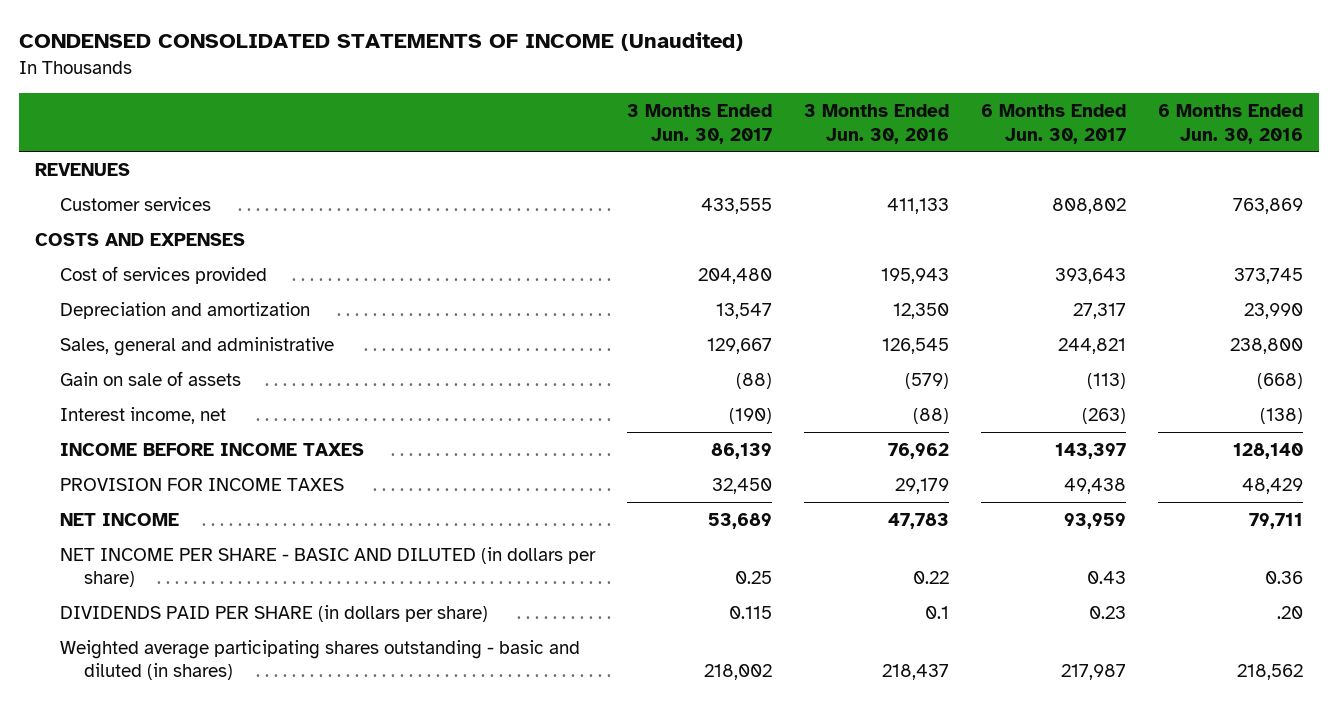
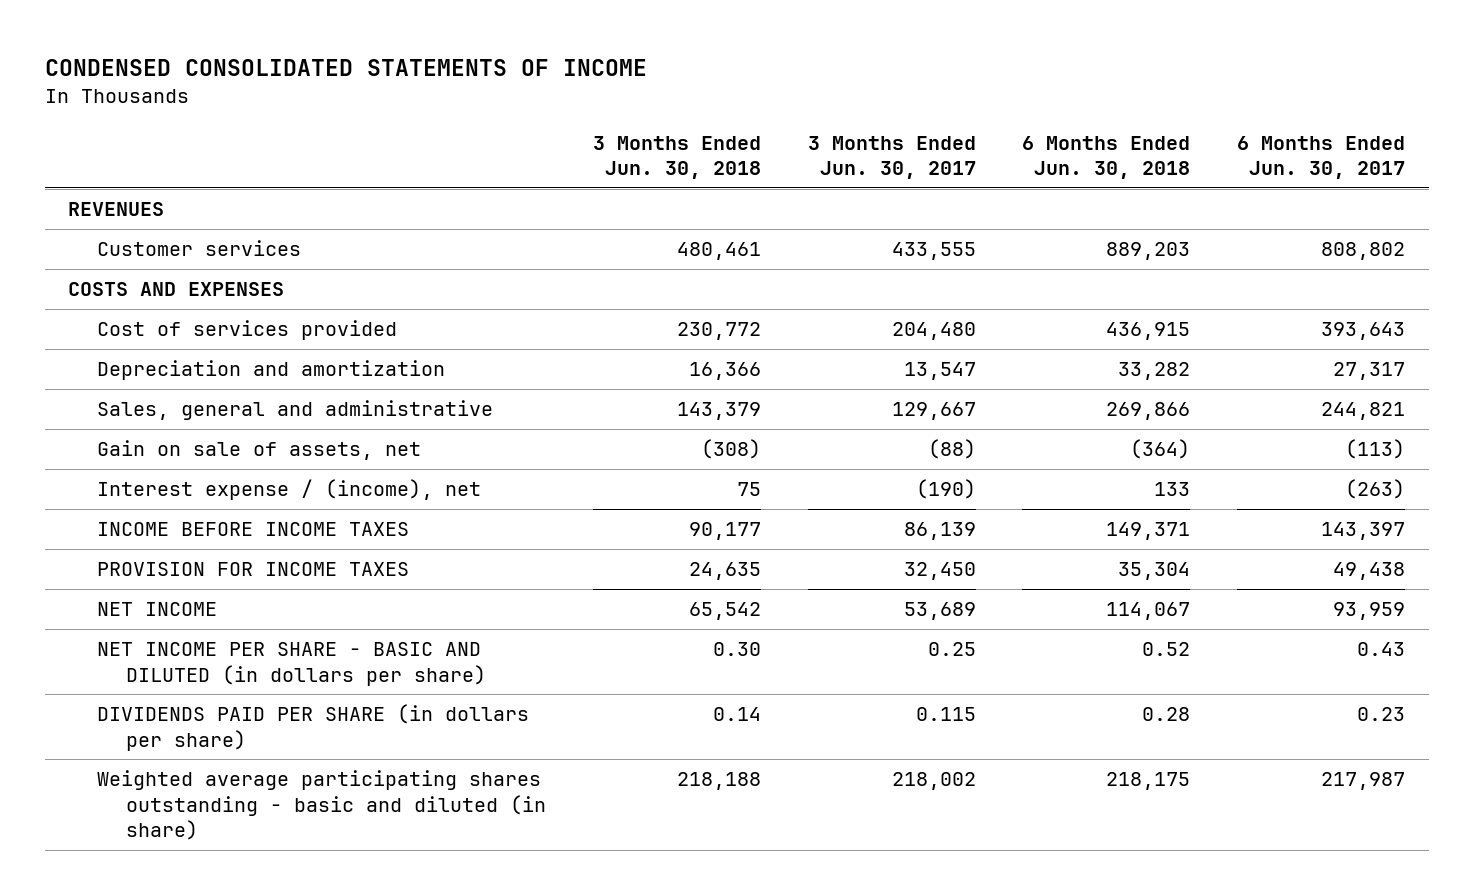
[18,32,743,52] CONDENSED CONSOLIDATED STATEMENTS OF INCOME (Unaudited) -> [44,58,647,76] CONDENSED CONSOLIDATED STATEMENTS OF INCOME
[803,104,949,144] 3 Months Ended Jun. 30, 2016 -> none
[1158,104,1304,144] 6 Months Ended Jun. 30, 2016 -> none
none -> [592,135,761,180] 3 Months Ended Jun. 30, 2018
none -> [1022,135,1191,180] 6 Months Ended Jun. 30, 2018
[59,370,241,386] Gain on sale of assets -> [97,440,422,461] Gain on sale of assets, net
[59,406,226,424] Interest income, net -> [97,479,482,501] Interest expense / (income), net
[59,639,580,681] Weighted average participating shares outstanding - basic and diluted (in shares) -> [97,770,547,841] Weighted average participating shares outstanding - basic and diluted (in share)

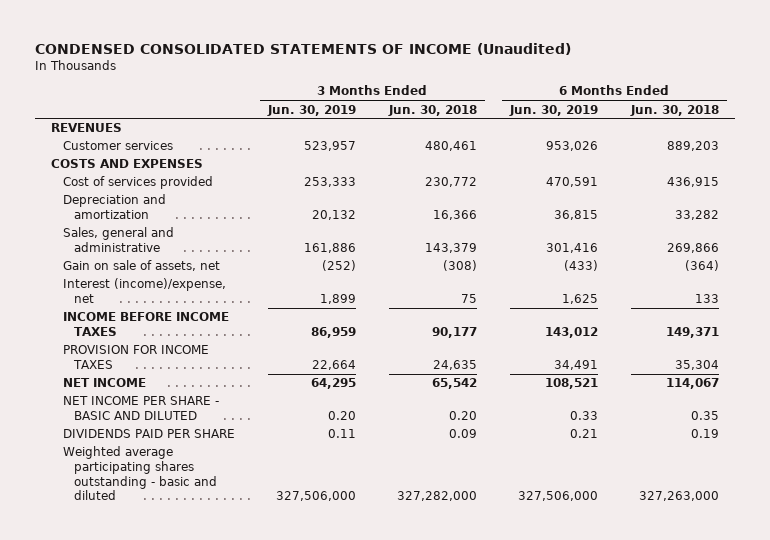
[44,58,647,76] CONDENSED CONSOLIDATED STATEMENTS OF INCOME -> [34,42,571,55] CONDENSED CONSOLIDATED STATEMENTS OF INCOME (Unaudited)
[807,135,976,180] 3 Months Ended Jun. 30, 2017 -> none
[1237,135,1406,180] 6 Months Ended Jun. 30, 2017 -> none
none -> [266,104,356,116] Jun. 30, 2019
none -> [508,104,598,116] Jun. 30, 2019
[97,479,482,501] Interest expense / (income), net -> [62,278,226,304] Interest (income)/expense, net
[97,642,487,686] NET INCOME PER SHARE - BASIC AND DILUTED (in dollars per share) -> [62,396,219,421] NET INCOME PER SHARE - BASIC AND DILUTED
[712,642,761,657] 0.30 -> [448,411,477,421] 0.20
[1142,642,1191,657] 0.52 -> [690,411,719,421] 0.35
[97,704,530,751] DIVIDENDS PAID PER SHARE (in dollars per share) -> [62,429,235,439] DIVIDENDS PAID PER SHARE
[712,707,761,722] 0.14 -> [448,429,477,439] 0.09
[1142,707,1191,722] 0.28 -> [690,429,719,439] 0.19
[97,770,547,841] Weighted average participating shares outstanding - basic and diluted (in share) -> [62,446,218,501] Weighted average participating shares outstanding - basic and diluted
[676,772,761,791] 218,188 -> [396,491,477,502] 327,282,000
[1106,772,1191,791] 218,175 -> [638,491,719,502] 327,263,000

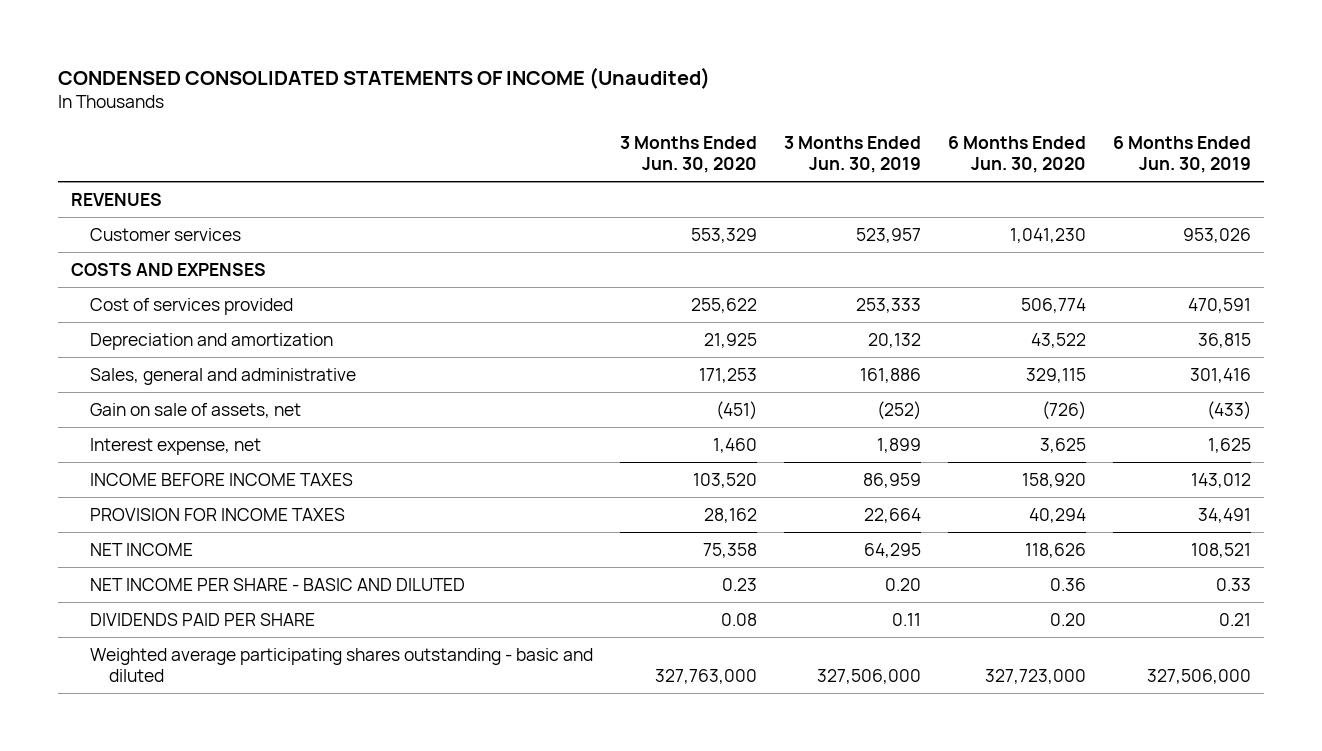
[387,104,477,116] Jun. 30, 2018 -> none
[629,104,719,116] Jun. 30, 2018 -> none
none -> [619,136,757,174] 3 Months Ended Jun. 30, 2020
none -> [947,136,1086,174] 6 Months Ended Jun. 30, 2020
[62,278,226,304] Interest (income)/expense, net -> [89,437,261,455] Interest expense, net

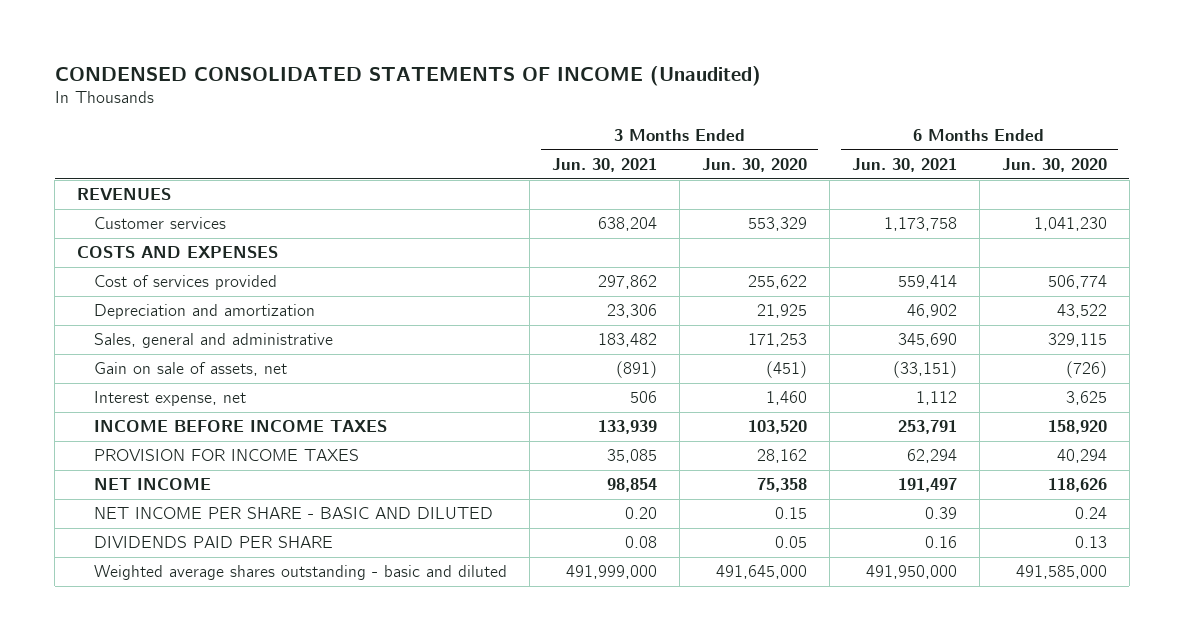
[783,136,921,174] 3 Months Ended Jun. 30, 2019 -> none
[1112,136,1251,174] 6 Months Ended Jun. 30, 2019 -> none
none -> [552,157,658,172] Jun. 30, 2021
none -> [852,157,958,172] Jun. 30, 2021
[721,577,757,591] 0.23 -> [775,507,808,520] 0.15
[1049,577,1086,591] 0.36 -> [1074,507,1107,520] 0.24
[720,612,757,626] 0.08 -> [775,536,808,549] 0.05
[1049,612,1086,626] 0.20 -> [1074,536,1107,549] 0.13
[89,647,593,682] Weighted average participating shares outstanding - basic and diluted -> [94,565,508,581] Weighted average shares outstanding - basic and diluted
[654,668,757,684] 327,763,000 -> [716,565,808,580] 491,645,000
[984,668,1086,684] 327,723,000 -> [1015,565,1107,580] 491,585,000

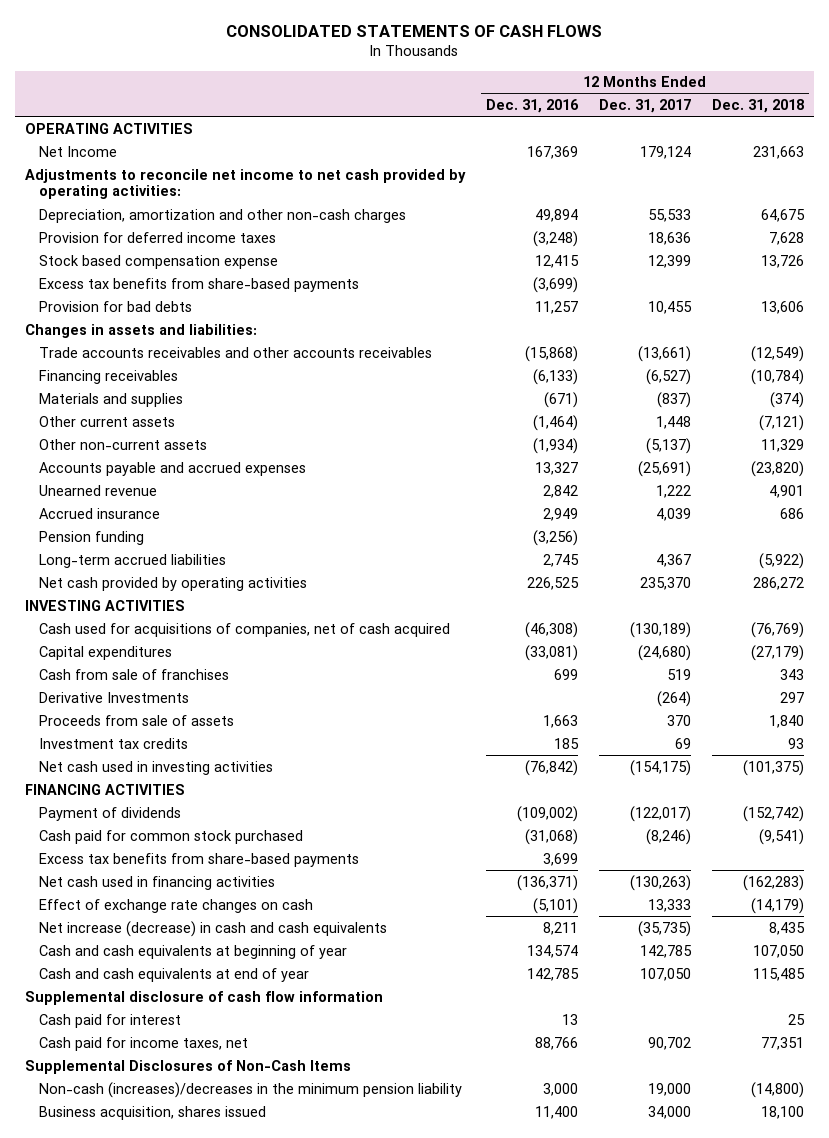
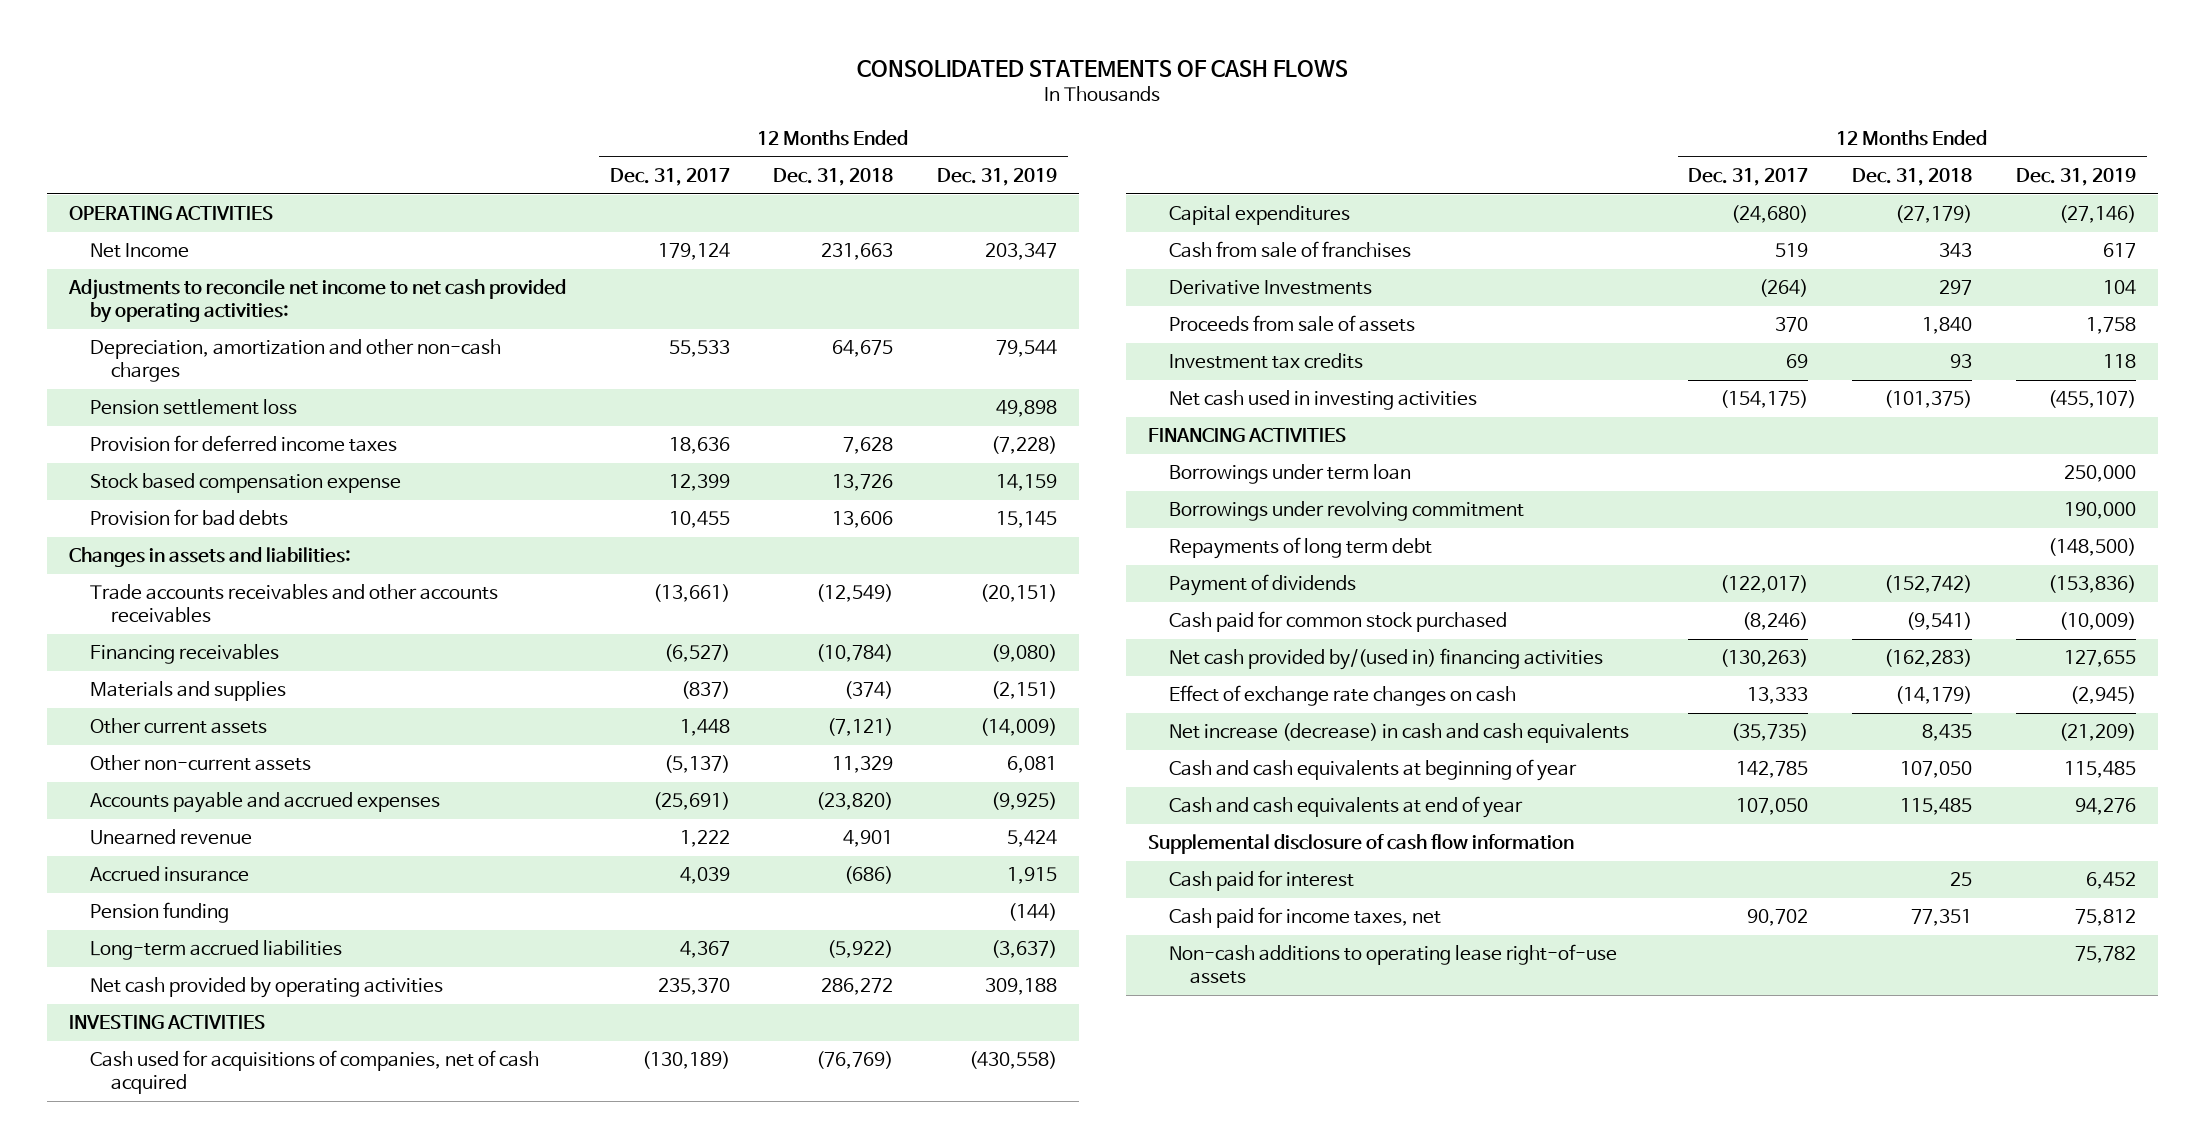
[485,99,579,114] Dec. 31, 2016 -> none
none -> [937,167,1058,186] Dec. 31, 2019
none -> [89,399,297,416] Pension settlement loss
[38,277,359,292] Excess tax benefits from share-based payments -> none
[779,507,804,519] 686 -> [844,866,894,885] (686)
none -> [1168,464,1411,485] Borrowings under term loan
none -> [1168,501,1524,522] Borrowings under revolving commitment
none -> [1168,537,1432,560] Repayments of long term debt
[38,852,359,867] Excess tax benefits from share-based payments -> none
[38,875,275,890] Net cash used in financing activities -> [1168,648,1603,671] Net cash provided by/(used in) financing activities
[24,1059,351,1074] Supplemental Disclosures of Non-Cash Items -> none
[38,1081,462,1098] Non-cash (increases)/decreases in the minimum pension liability -> none
[38,1105,266,1120] Business acquisition, shares issued -> none
none -> [1168,944,1617,984] Non-cash additions to operating lease right-of-use assets

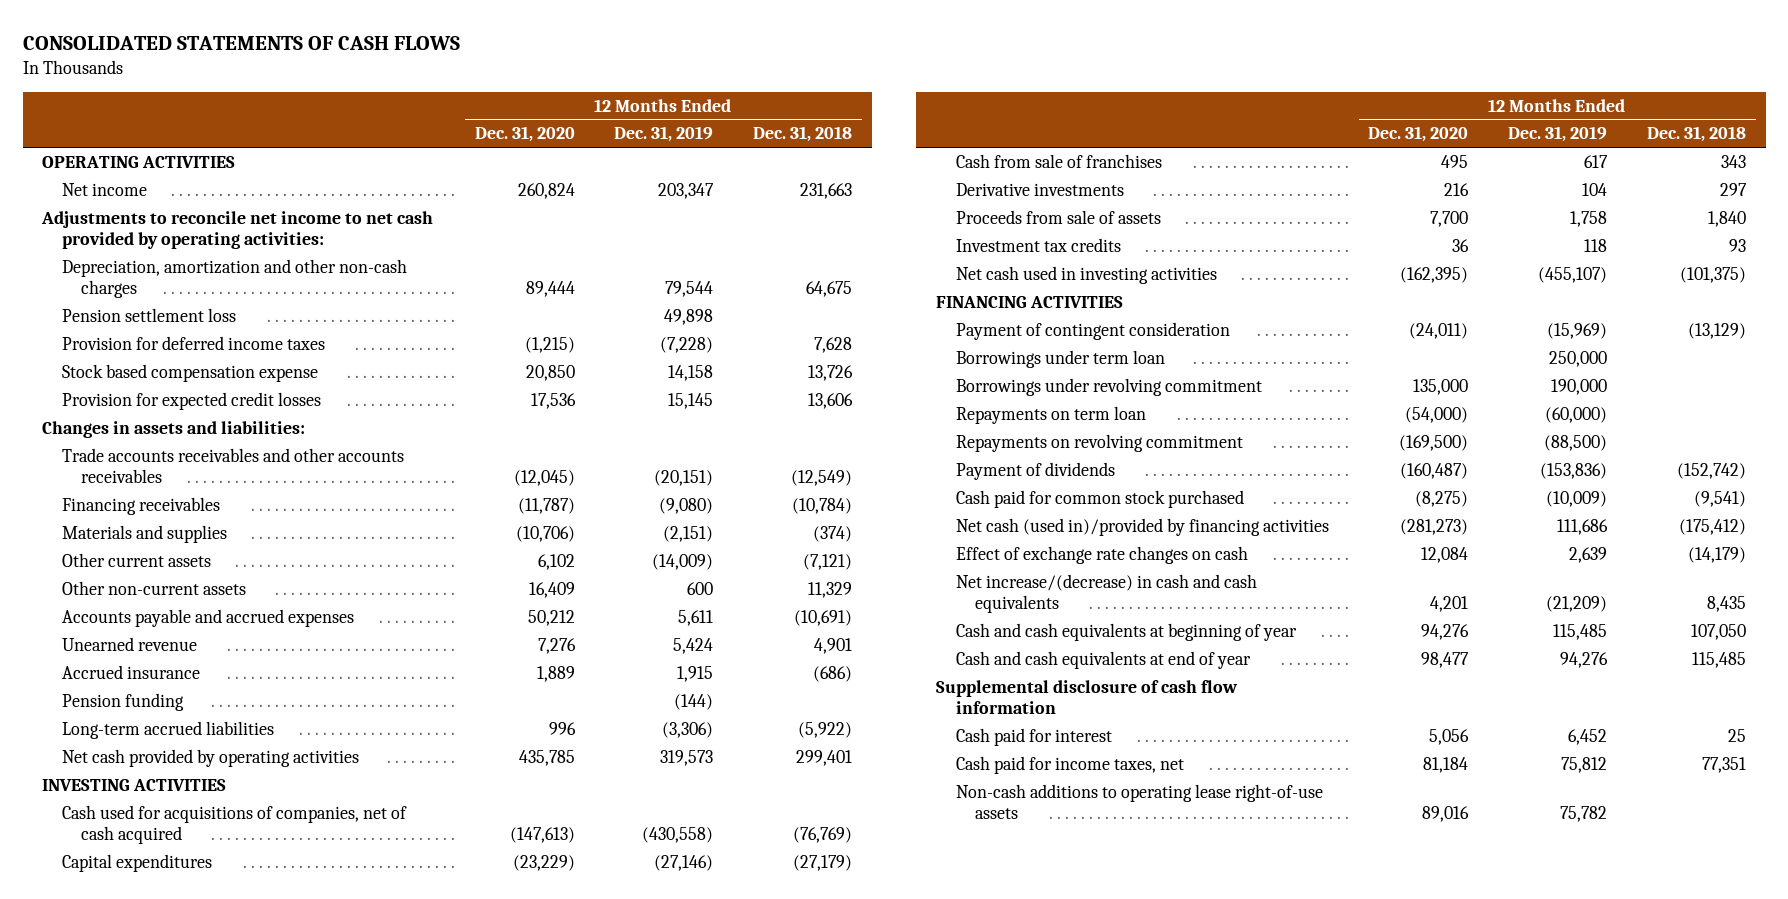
[609,167,730,186] Dec. 31, 2017 -> none
none -> [474,126,575,143] Dec. 31, 2020
[89,243,189,259] Net Income -> [61,182,147,196] Net income
[996,474,1058,492] 14,159 -> [668,364,714,381] 14,158
[89,509,288,527] Provision for bad debts -> [61,391,321,410] Provision for expected credit losses
[1007,756,1058,774] 6,081 -> [687,581,714,595] 600
[816,792,894,811] (23,820) -> [794,609,853,626] (10,691)
[991,792,1058,811] (9,925) -> [678,609,714,626] 5,611
[991,940,1058,959] (3,637) -> [662,721,714,738] (3,306)
[821,978,894,996] 286,272 -> [796,749,853,766] 299,401
[985,978,1058,996] 309,188 -> [660,749,714,766] 319,573
[1168,280,1372,296] Derivative Investments -> [955,182,1124,196] Derivative investments
none -> [955,321,1230,340] Payment of contingent consideration
[1168,537,1432,560] Repayments of long term debt -> [955,405,1146,424] Repayments on term loan
[2047,538,2136,557] (148,500) -> [1545,406,1608,423] (60,000)
none -> [955,433,1243,452] Repayments on revolving commitment
[1168,648,1603,671] Net cash provided by/(used in) financing activities -> [955,517,1329,536] Net cash (used in)/provided by financing activities
[1884,649,1973,668] (162,283) -> [1679,518,1747,535] (175,412)
[2063,650,2136,668] 127,655 -> [1557,518,1609,535] 111,686
[2069,686,2136,705] (2,945) -> [1569,546,1608,563] 2,639
[1168,723,1629,744] Net increase (decrease) in cash and cash equivalents -> [955,573,1257,613] Net increase/(decrease) in cash and cash equivalents

